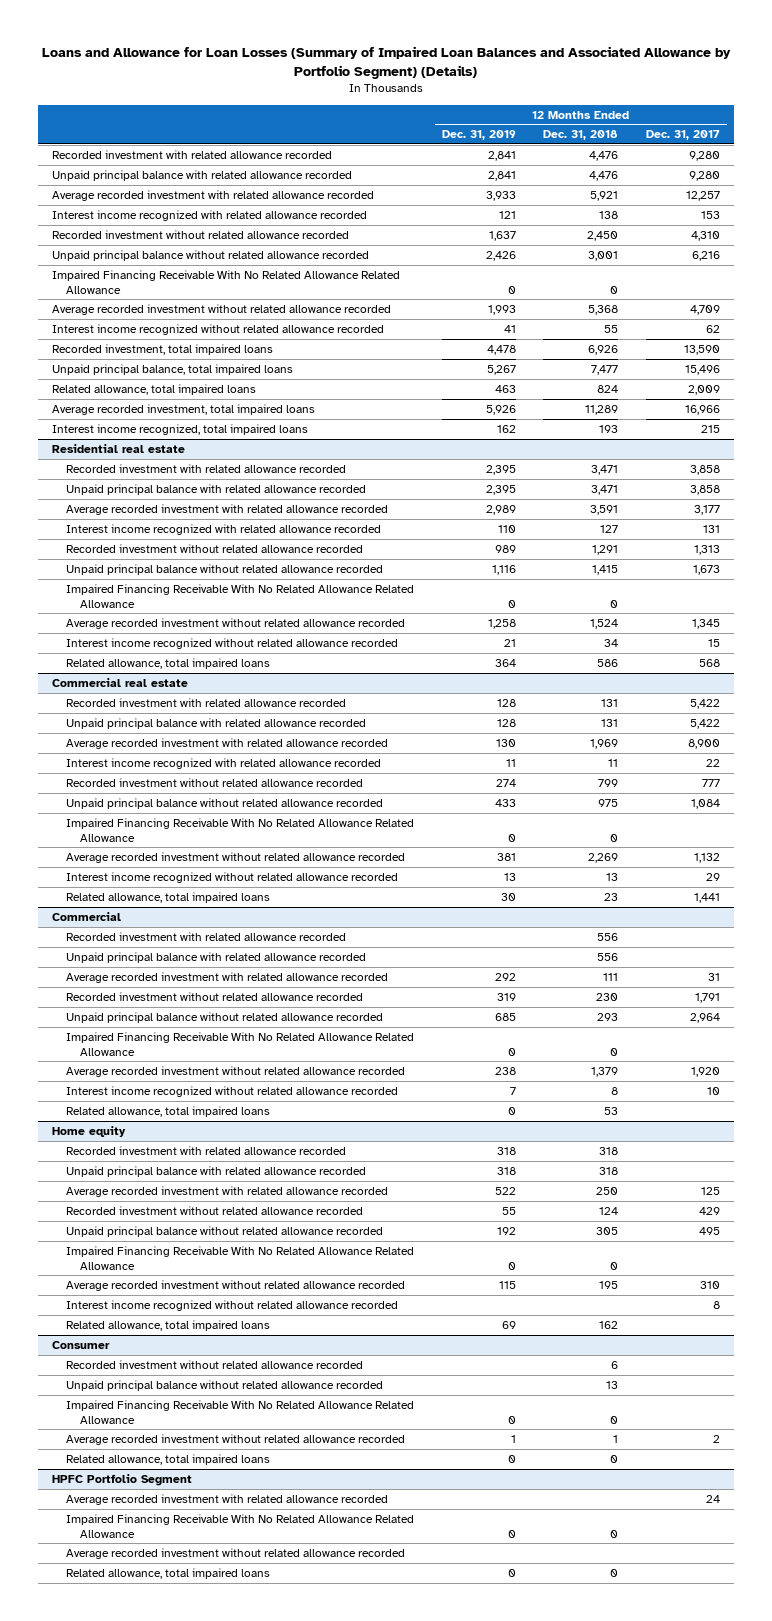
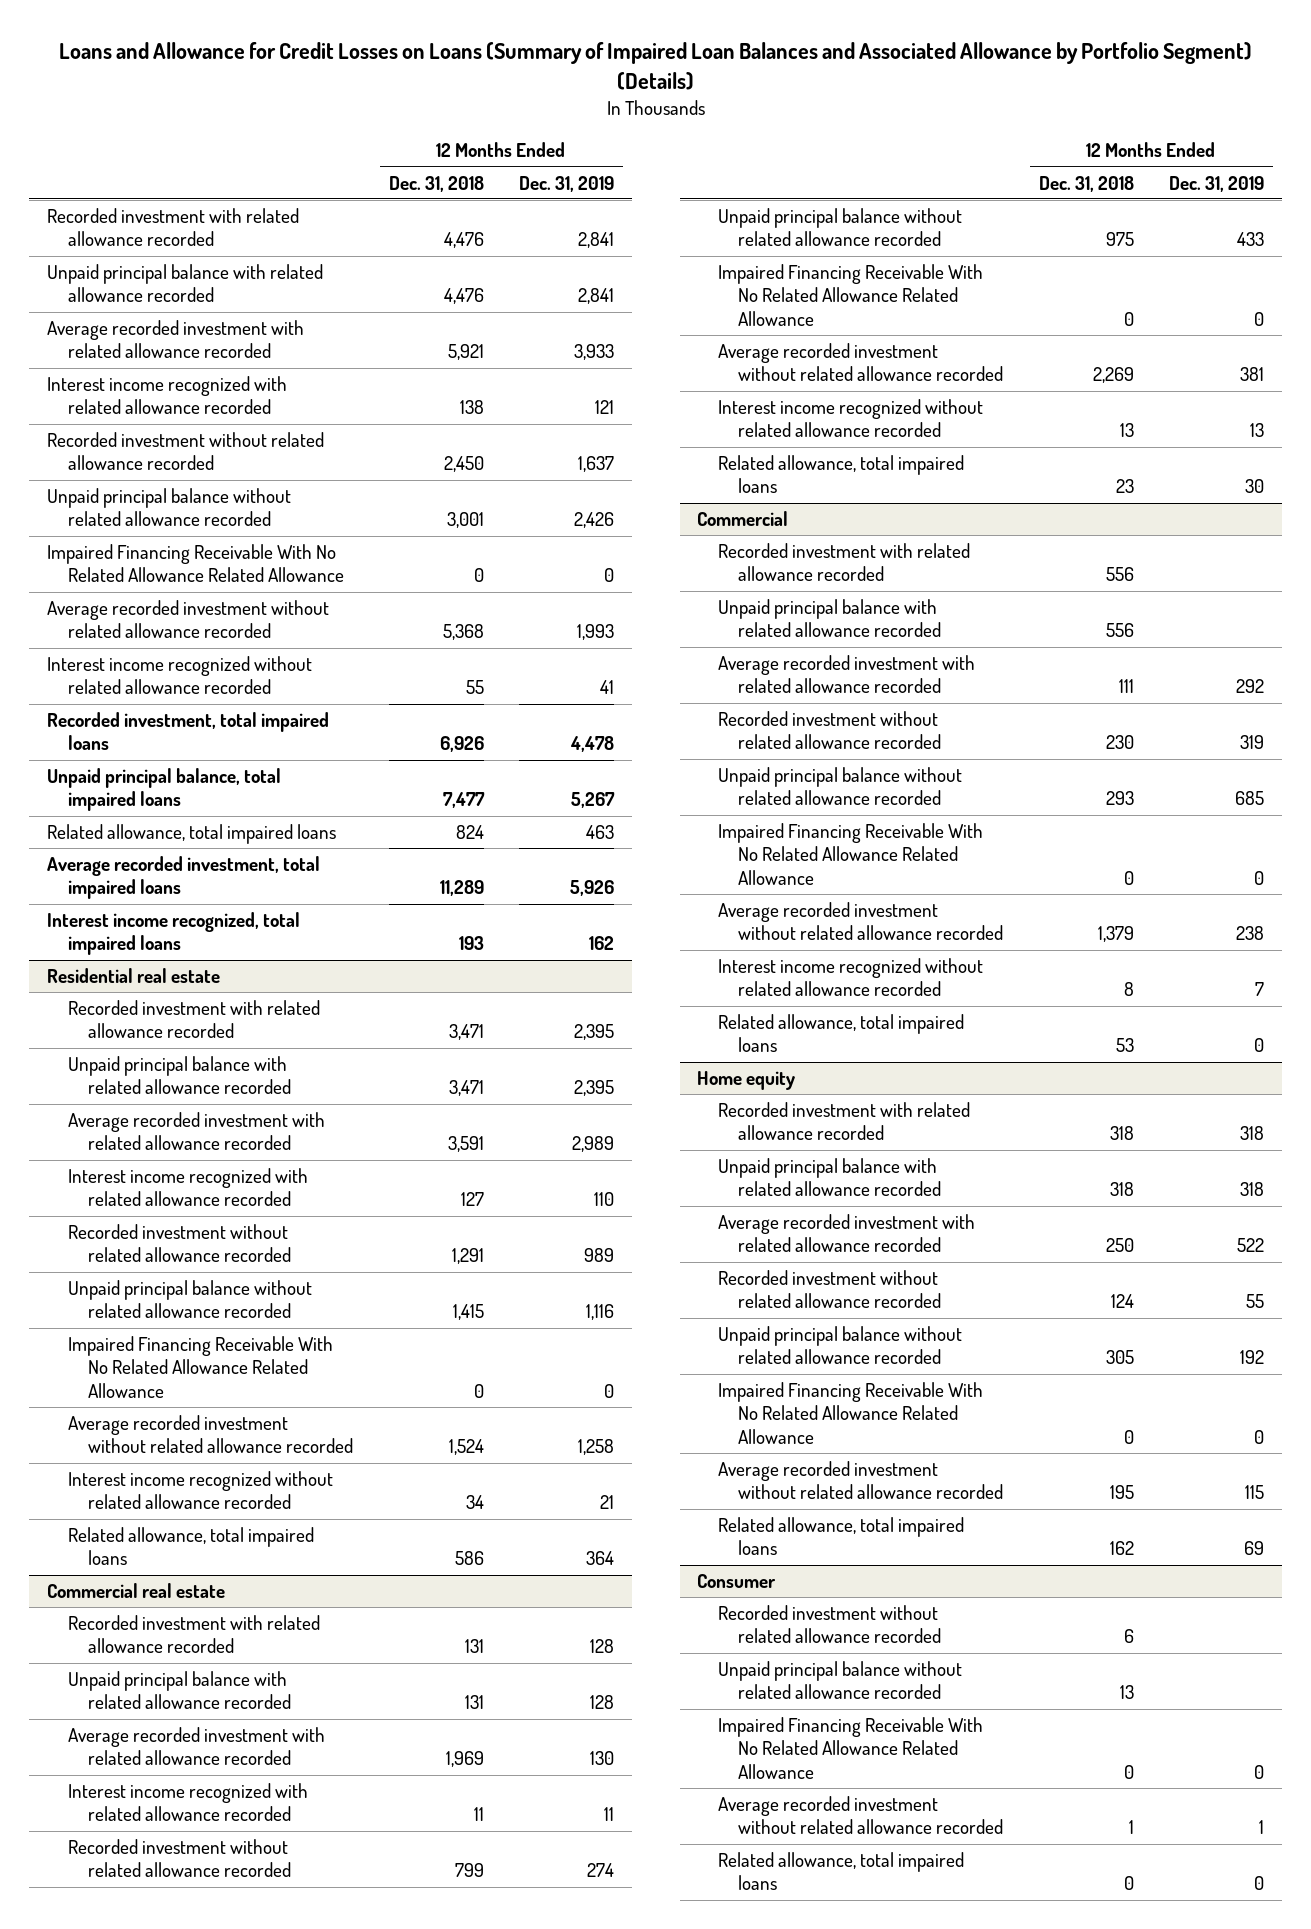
[42,46,732,80] Loans and Allowance for Loan Losses (Summary of Impaired Loan Balances and Associated Allowance by Portfolio Segment) (Details) -> [58,42,1252,91] Loans and Allowance for Credit Losses on Loans (Summary of Impaired Loan Balances and Associated Allowance by Portfolio Segment) (Details)
[646,130,721,141] Dec. 31, 2017 -> none
[66,1299,399,1311] Interest income recognized without related allowance recorded -> none
[52,1473,193,1486] HPFC Portfolio Segment -> none
[66,1493,389,1505] Average recorded investment with related allowance recorded -> none
[66,1513,415,1538] Impaired Financing Receivable With No Related Allowance Related Allowance -> none
[66,1547,406,1559] Average recorded investment without related allowance recorded -> none
[66,1567,271,1579] Related allowance, total impaired loans -> none

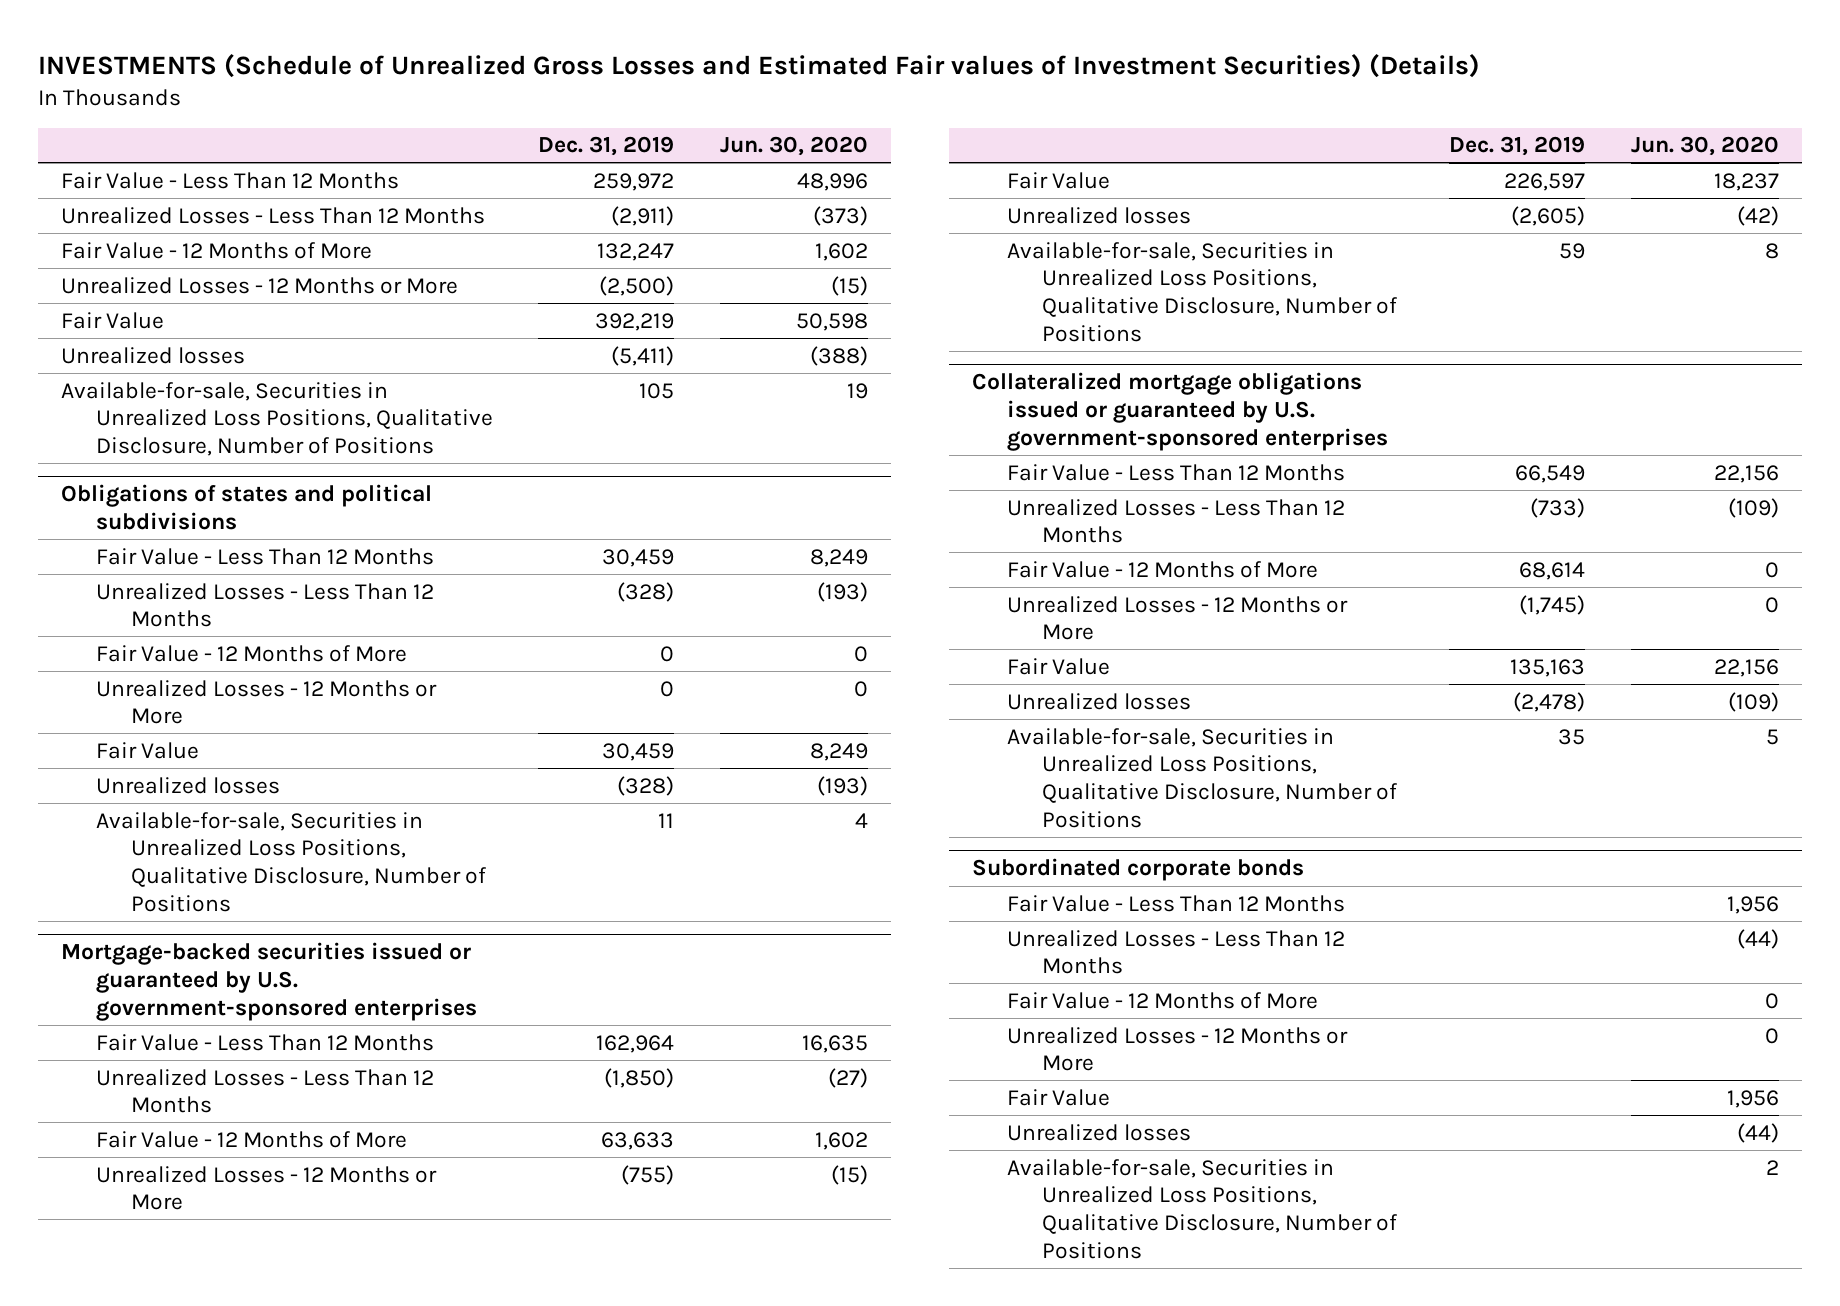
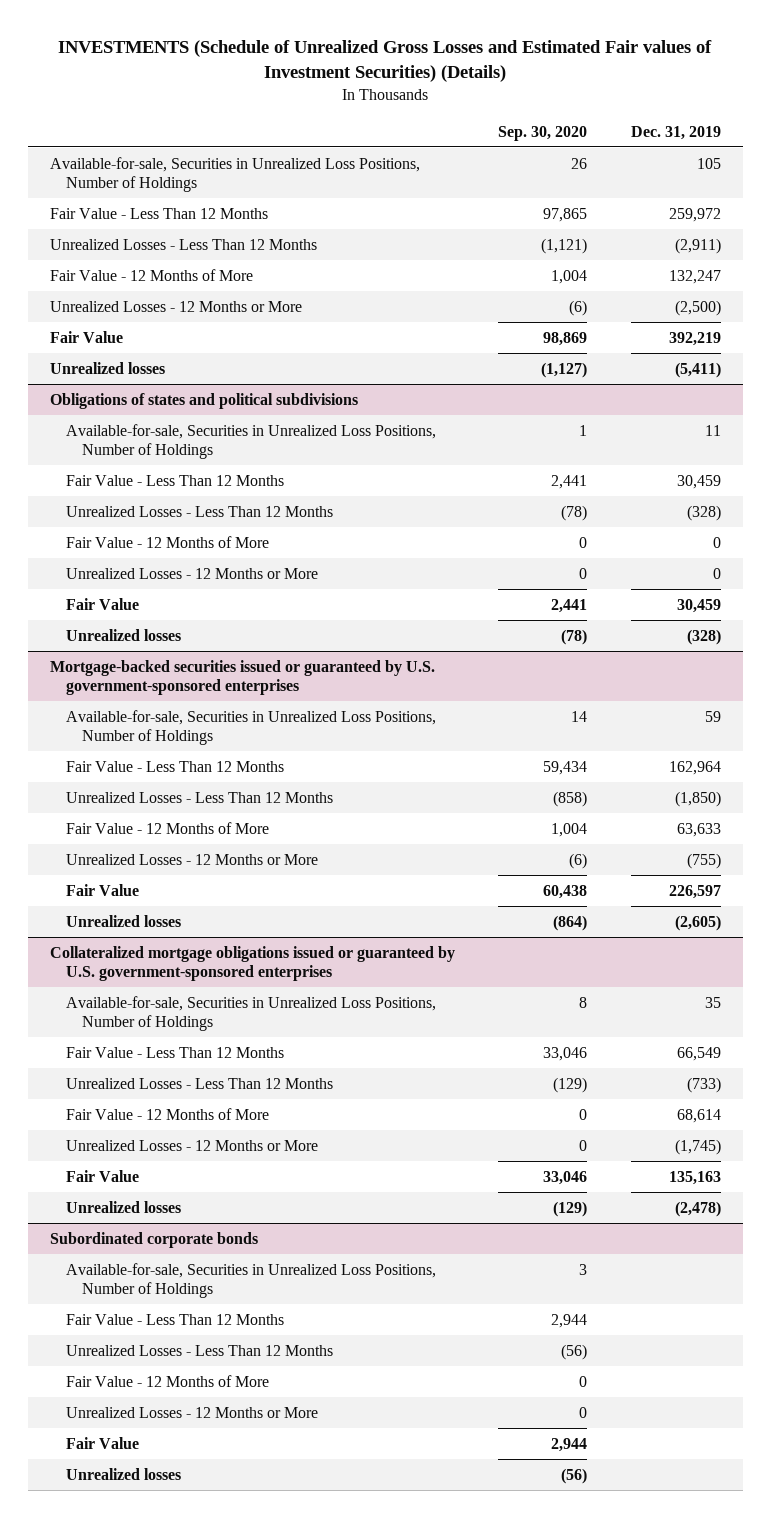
[720,136,869,157] Jun. 30, 2020 -> none
none -> [498,125,588,141] Sep. 30, 2020
none -> [49,156,420,193] Available-for-sale, Securities in Unrealized Loss Positions, Number of Holdings
[60,381,493,456] Available-for-sale, Securities in Unrealized Loss Positions, Qualitative Disclosure, Number of Positions -> none
none -> [65,423,436,460] Available-for-sale, Securities in Unrealized Loss Positions, Number of Holdings
[95,811,486,912] Available-for-sale, Securities in Unrealized Loss Positions, Qualitative Disclosure, Number of Positions -> none
none -> [65,709,436,746] Available-for-sale, Securities in Unrealized Loss Positions, Number of Holdings
[1006,241,1397,342] Available-for-sale, Securities in Unrealized Loss Positions, Qualitative Disclosure, Number of Positions -> none
none -> [65,995,436,1032] Available-for-sale, Securities in Unrealized Loss Positions, Number of Holdings
[1006,727,1397,828] Available-for-sale, Securities in Unrealized Loss Positions, Qualitative Disclosure, Number of Positions -> none
none -> [65,1262,436,1299] Available-for-sale, Securities in Unrealized Loss Positions, Number of Holdings
[1006,1158,1397,1259] Available-for-sale, Securities in Unrealized Loss Positions, Qualitative Disclosure, Number of Positions -> none

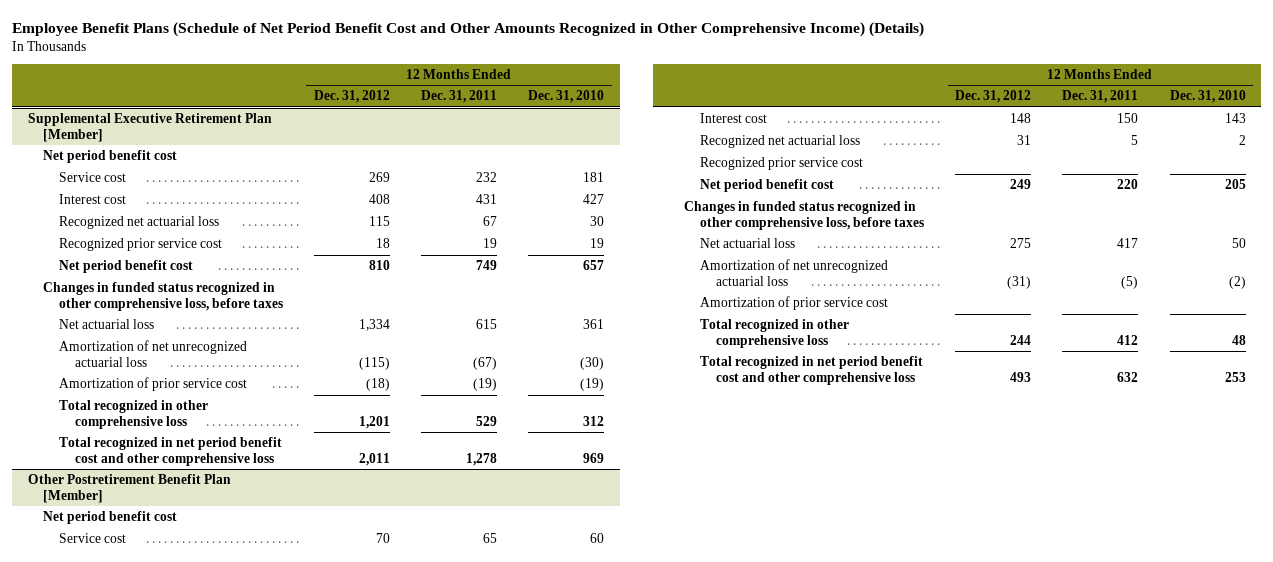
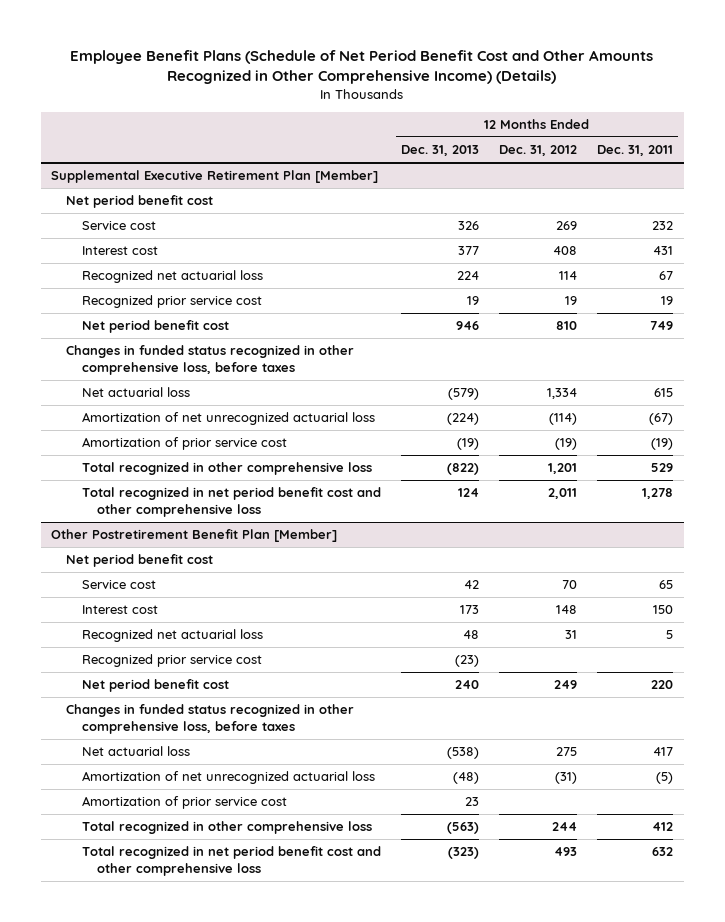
[528,90,605,104] Dec. 31, 2010 -> none
none -> [400,145,479,157] Dec. 31, 2013
[369,216,391,227] 115 -> [559,271,578,281] 114
[376,238,391,249] 18 -> [565,296,578,306] 19
[359,356,391,370] (115) -> [549,413,578,426] (114)
[366,378,391,392] (18) -> [555,438,578,451] (19)

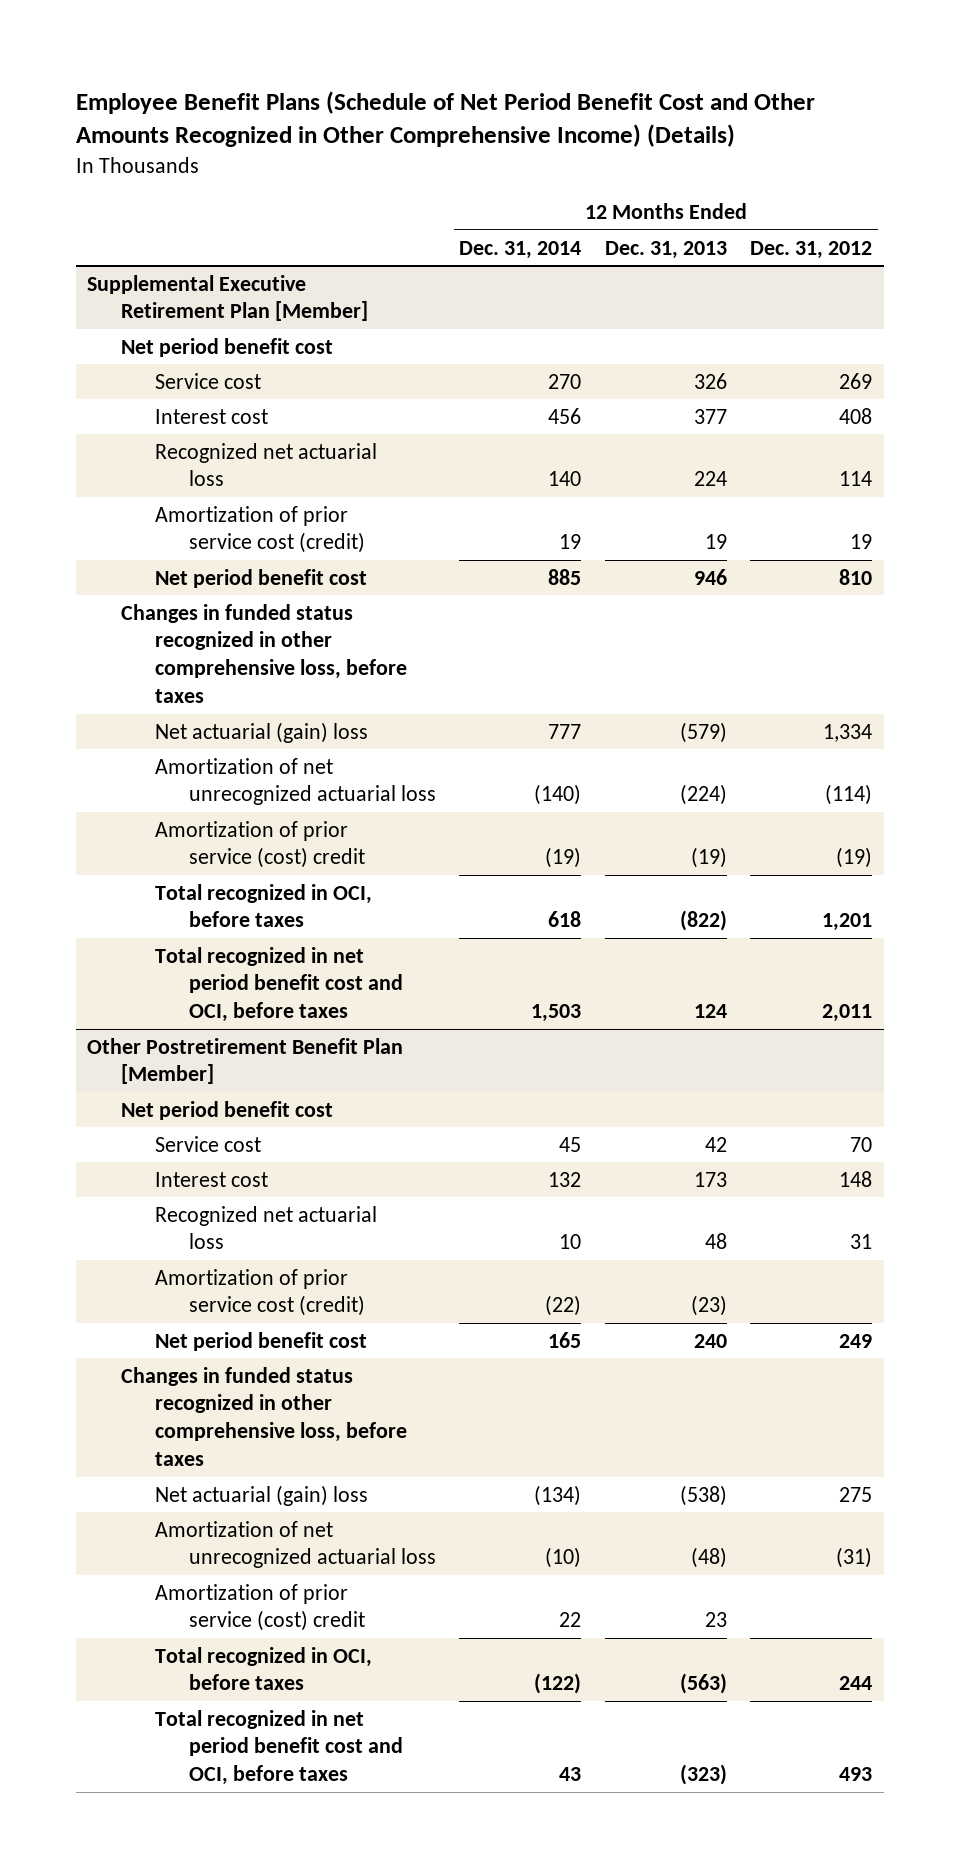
[597,145,674,157] Dec. 31, 2011 -> none
none -> [459,240,582,259] Dec. 31, 2014
[81,295,262,309] Recognized prior service cost -> [155,505,366,554] Amortization of prior service cost (credit)
[81,387,190,398] Net actuarial loss -> [155,721,369,743] Net actuarial (gain) loss
[81,437,287,451] Amortization of prior service cost -> [155,820,366,869] Amortization of prior service (cost) credit
[81,462,372,476] Total recognized in other comprehensive loss -> [155,883,373,928] Total recognized in OCI, before taxes
[81,487,381,517] Total recognized in net period benefit cost and other comprehensive loss -> [155,946,404,1023] Total recognized in net period benefit cost and OCI, before taxes
[81,654,262,668] Recognized prior service cost -> [155,1268,366,1317] Amortization of prior service cost (credit)
[81,746,190,757] Net actuarial loss -> [155,1484,369,1506] Net actuarial (gain) loss
[81,796,287,810] Amortization of prior service cost -> [155,1583,366,1632] Amortization of prior service (cost) credit
[81,821,372,835] Total recognized in other comprehensive loss -> [155,1646,373,1691] Total recognized in OCI, before taxes
[81,846,381,876] Total recognized in net period benefit cost and other comprehensive loss -> [155,1709,404,1786] Total recognized in net period benefit cost and OCI, before taxes

